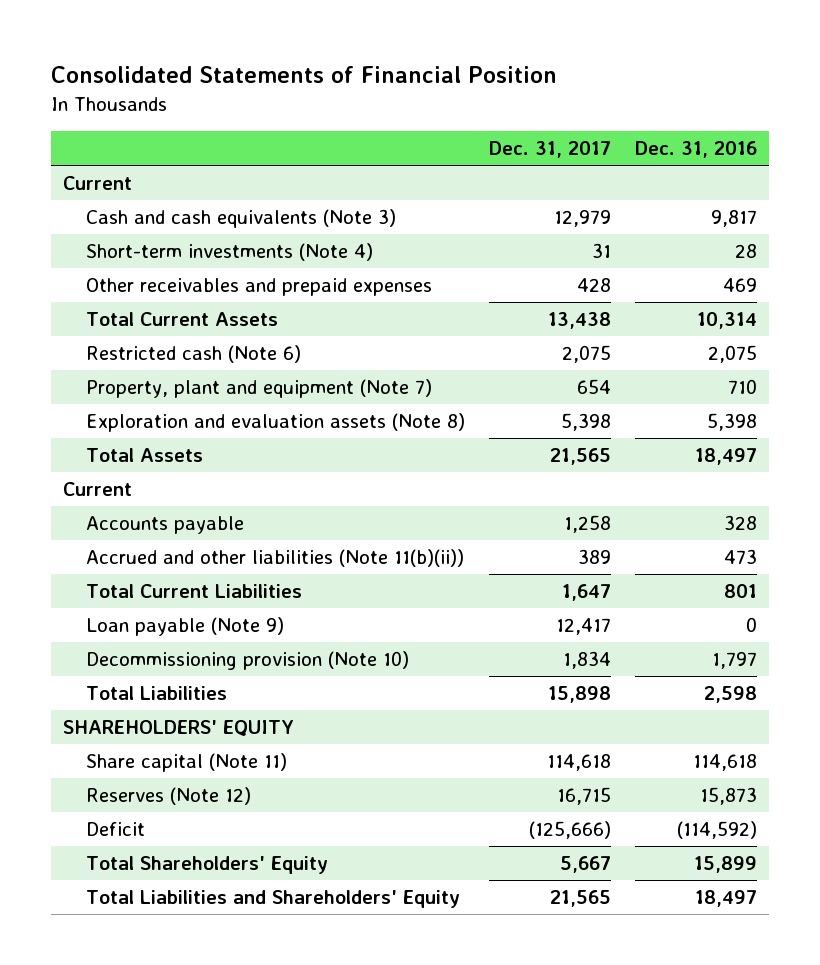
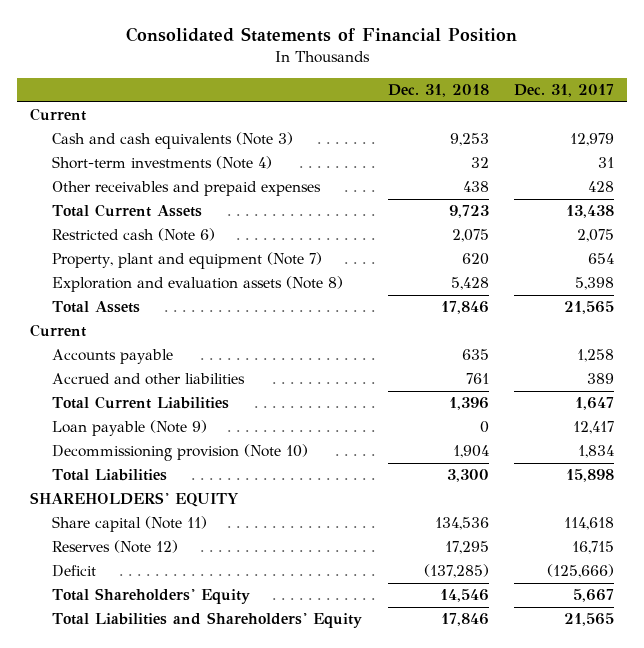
[634,141,757,159] Dec. 31, 2016 -> none
none -> [387,84,489,98] Dec. 31, 2018
[85,549,464,568] Accrued and other liabilities (Note 11(b)(ii)) -> [52,373,246,386] Accrued and other liabilities

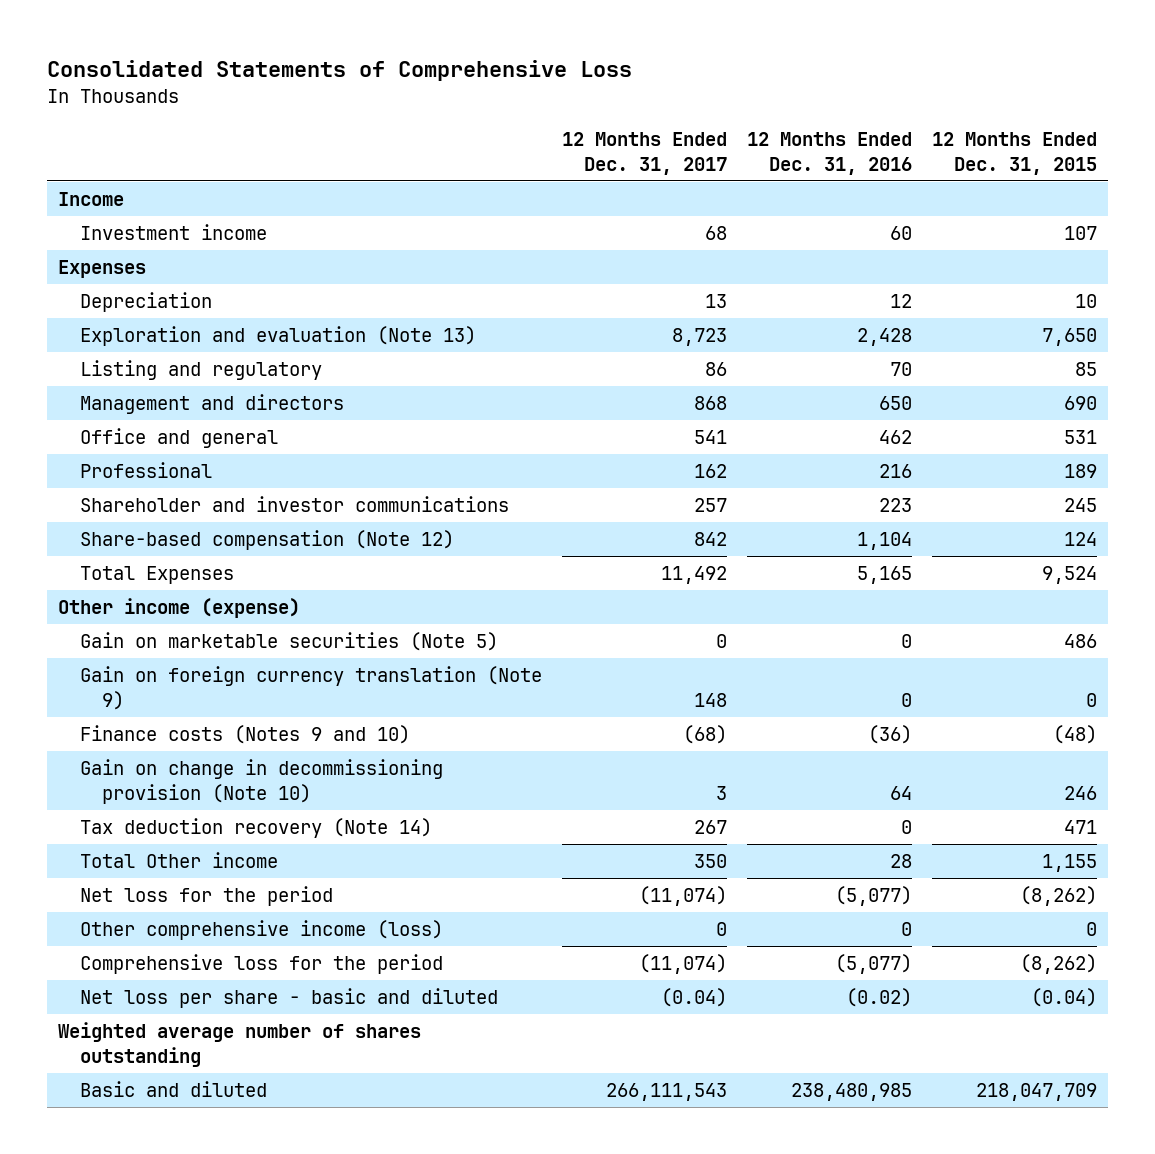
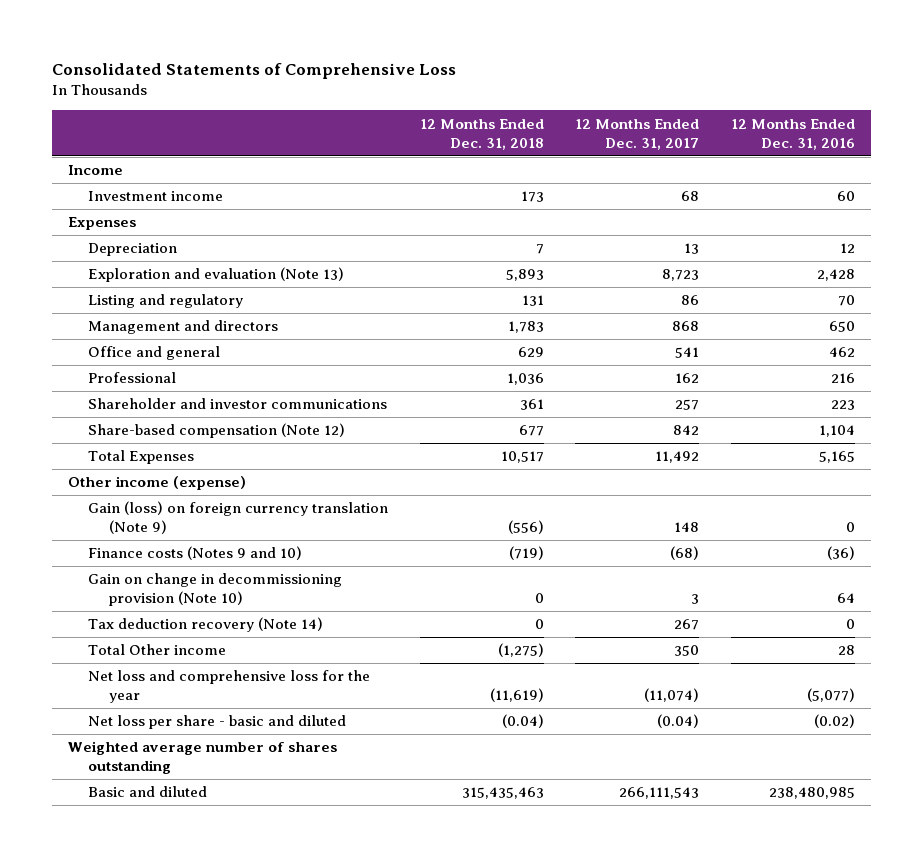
[932,132,1098,175] 12 Months Ended Dec. 31, 2015 -> none
none -> [419,118,544,150] 12 Months Ended Dec. 31, 2018
[79,632,498,652] Gain on marketable securities (Note 5) -> none
[79,666,542,710] Gain on foreign currency translation (Note 9) -> [88,501,389,535] Gain (loss) on foreign currency translation (Note 9)
[79,886,333,907] Net loss for the period -> none
[79,920,443,941] Other comprehensive income (loss) -> none
[79,954,443,975] Comprehensive loss for the period -> [88,670,371,704] Net loss and comprehensive loss for the year

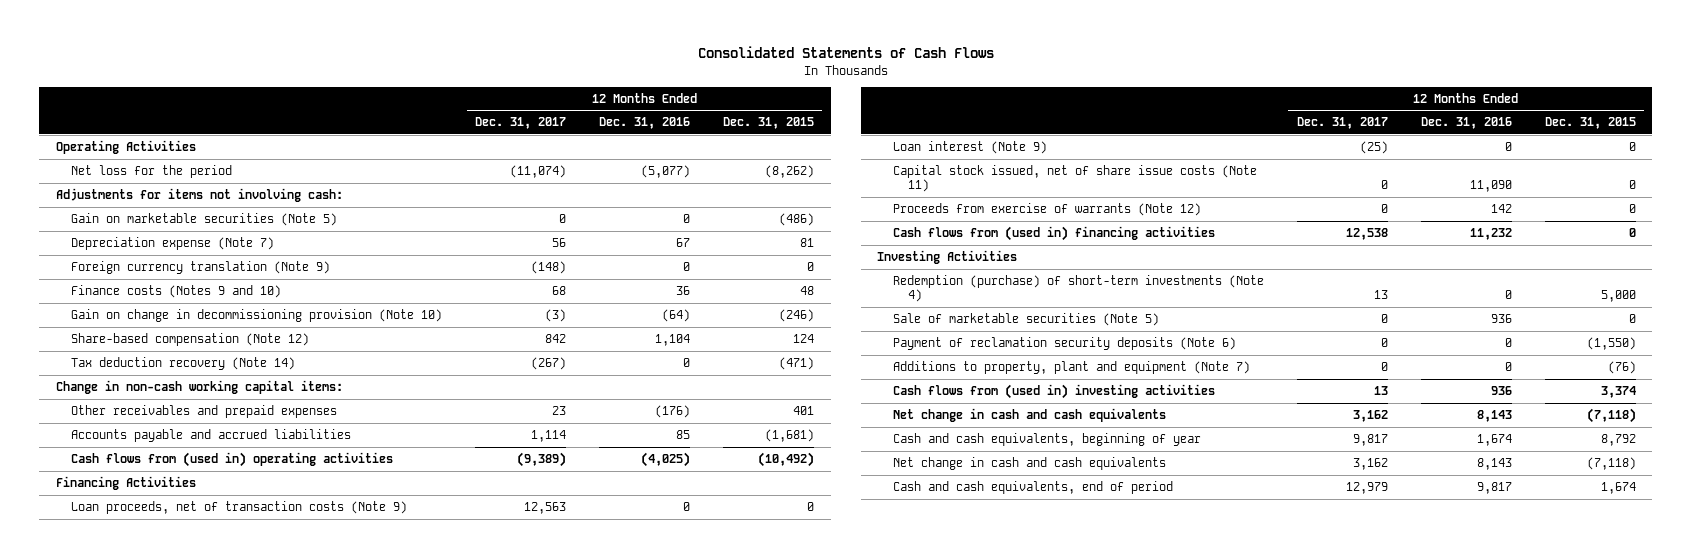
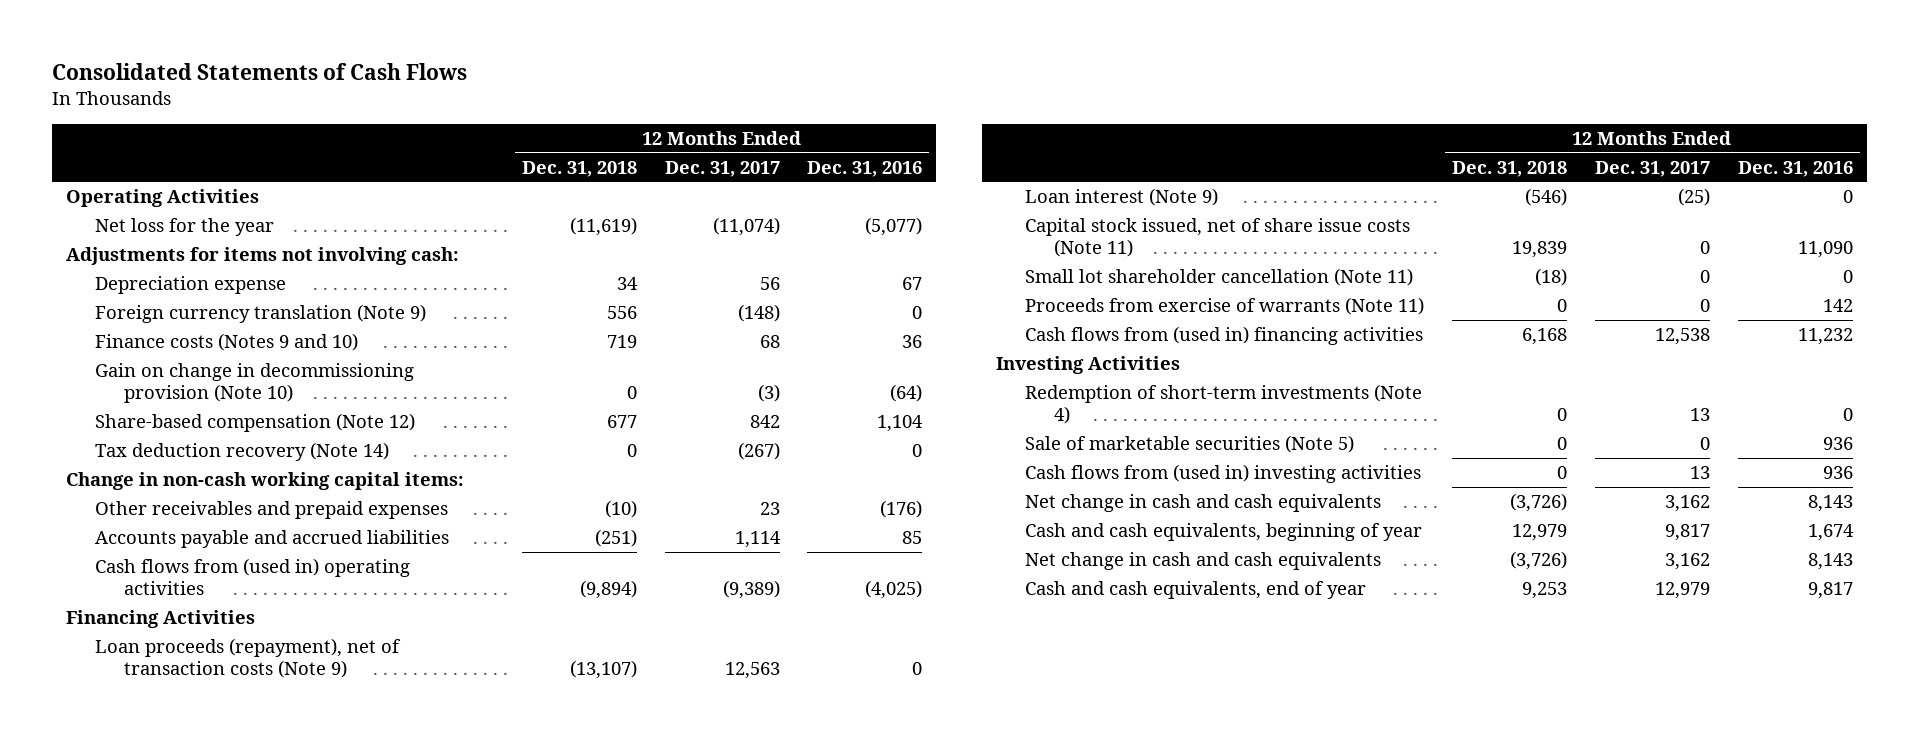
[723,117,815,130] Dec. 31, 2015 -> none
none -> [521,160,637,177] Dec. 31, 2018
[71,165,233,179] Net loss for the period -> [94,218,274,237] Net loss for the year
[71,213,338,227] Gain on marketable securities (Note 5) -> none
[71,237,275,251] Depreciation expense (Note 7) -> [94,276,286,295] Depreciation expense
[71,501,408,515] Loan proceeds, net of transaction costs (Note 9) -> [94,638,401,679] Loan proceeds (repayment), net of transaction costs (Note 9)
none -> [1025,268,1414,287] Small lot shareholder cancellation (Note 11)
[892,203,1201,217] Proceeds from exercise of warrants (Note 12) -> [1025,297,1425,316] Proceeds from exercise of warrants (Note 11)
[892,275,1264,303] Redemption (purchase) of short-term investments (Note 4) -> [1025,384,1423,425] Redemption of short-term investments (Note 4)
[892,337,1236,351] Payment of reclamation security deposits (Note 6) -> none
[892,361,1250,375] Additions to property, plant and equipment (Note 7) -> none
[892,481,1173,495] Cash and cash equivalents, end of period -> [1025,581,1367,600] Cash and cash equivalents, end of year

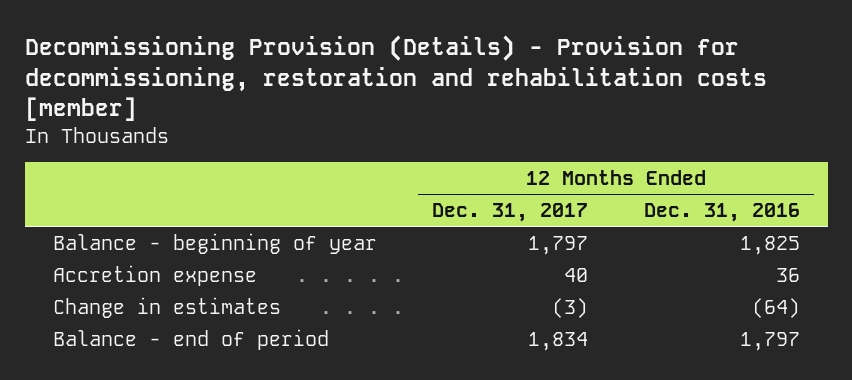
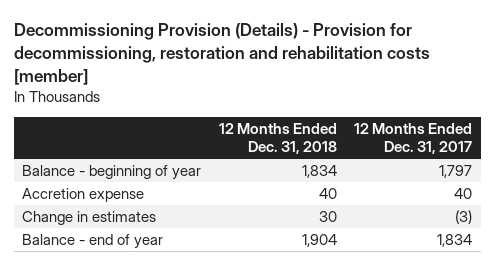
[643,203,800,223] Dec. 31, 2016 -> none
none -> [218,122,337,155] 12 Months Ended Dec. 31, 2018
[52,328,329,350] Balance - end of period -> [22,233,164,249] Balance - end of year

